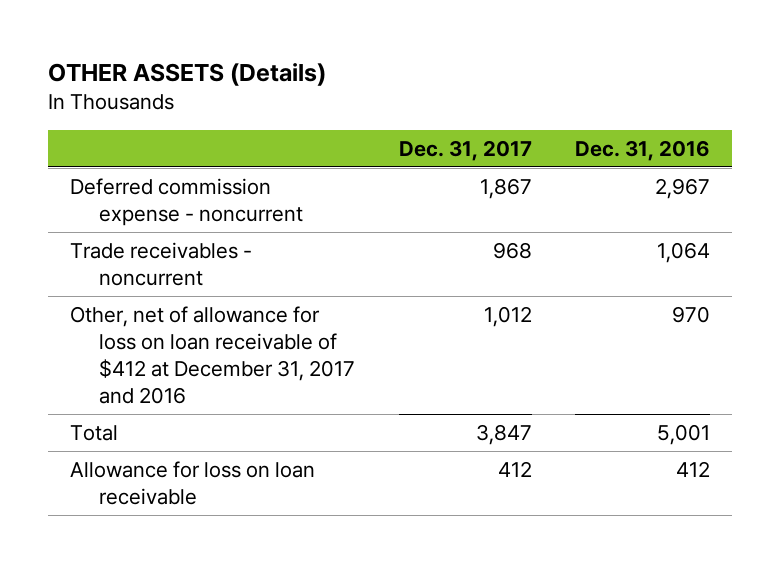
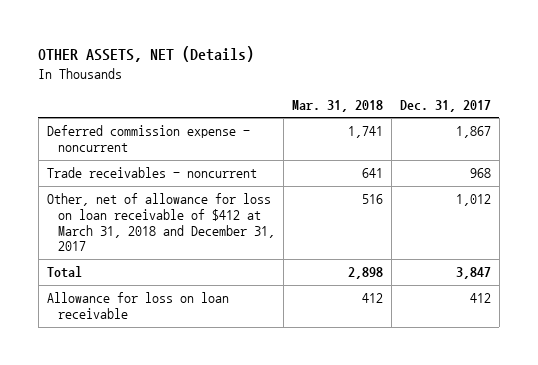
[48,62,327,86] OTHER ASSETS (Details) -> [38,46,255,63] OTHER ASSETS, NET (Details)
[575,139,711,161] Dec. 31, 2016 -> none
none -> [292,99,384,112] Mar. 31, 2018
[70,305,355,405] Other, net of allowance for loss on loan receivable of $412 at December 31, 2017 and 2016 -> [46,193,276,252] Other, net of allowance for loss on loan receivable of $412 at March 31, 2018 and December 31, 2017

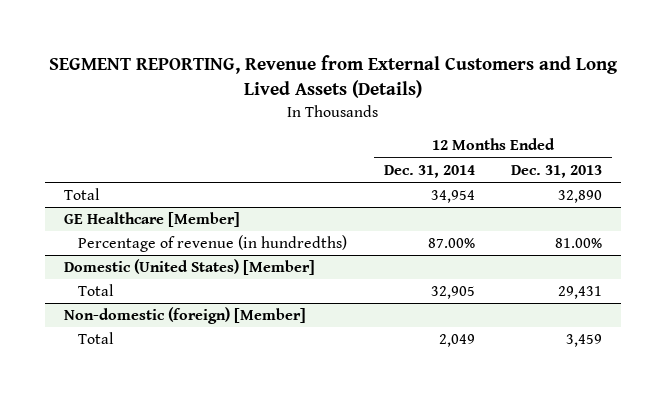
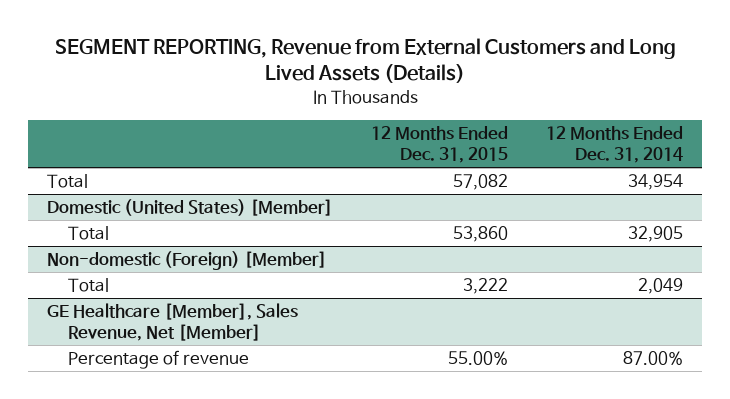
[511,164,603,178] Dec. 31, 2013 -> none
none -> [371,126,509,164] 12 Months Ended Dec. 31, 2015
[63,212,240,228] GE Healthcare [Member] -> none
[77,235,347,253] Percentage of revenue (in hundredths) -> none
[63,307,306,325] Non-domestic (foreign) [Member] -> [46,251,327,271] Non-domestic (Foreign) [Member]
none -> [46,303,298,342] GE Healthcare [Member], Sales Revenue, Net [Member]
none -> [67,350,249,370] Percentage of revenue

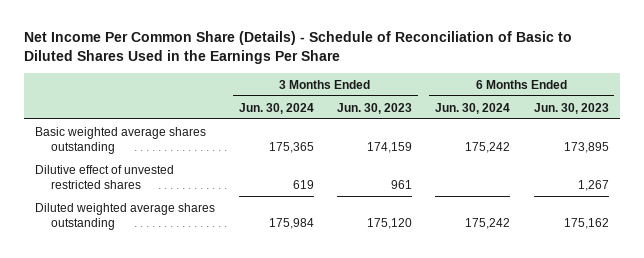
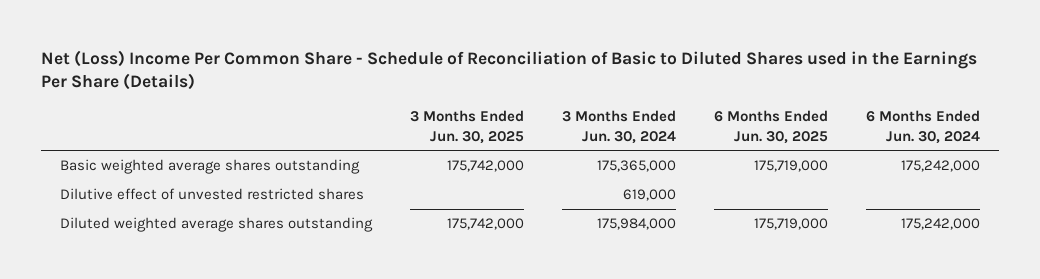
[23,31,572,64] Net Income Per Common Share (Details) - Schedule of Reconciliation of Basic to Diluted Shares Used in the Earnings Per Share -> [40,50,977,91] Net (Loss) Income Per Common Share - Schedule of Reconciliation of Basic to Diluted Shares used in the Earnings Per Share (Details)
[336,102,412,114] Jun. 30, 2023 -> none
[533,102,609,114] Jun. 30, 2023 -> none
none -> [409,110,524,144] 3 Months Ended Jun. 30, 2025
none -> [714,110,829,144] 6 Months Ended Jun. 30, 2025
[268,141,314,153] 175,365 -> [596,160,676,173] 175,365,000
[465,141,511,153] 175,242 -> [901,160,981,173] 175,242,000
[292,179,314,189] 619 -> [622,189,676,202] 619,000
[268,217,314,229] 175,984 -> [596,218,676,231] 175,984,000
[465,217,511,229] 175,242 -> [901,218,981,231] 175,242,000

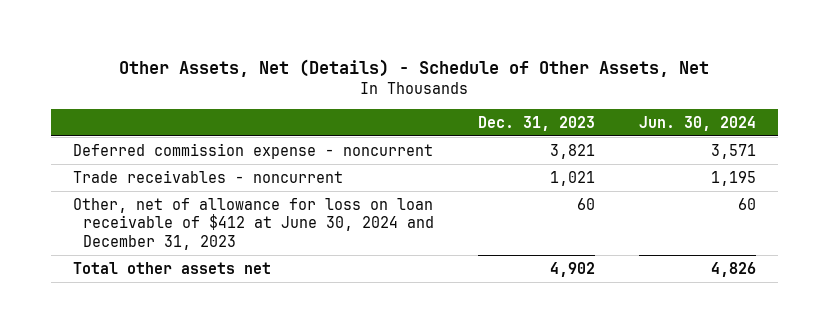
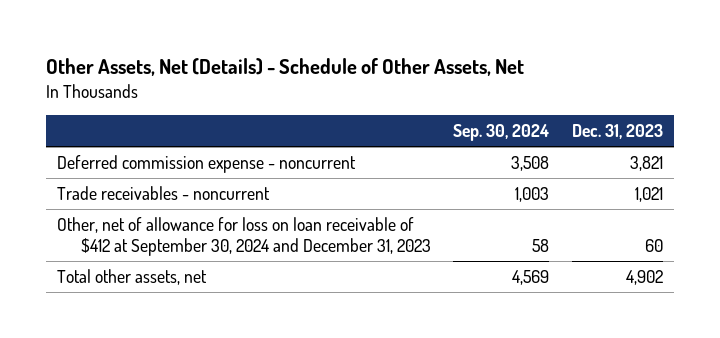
[639,115,757,131] Jun. 30, 2024 -> none
none -> [453,124,550,142] Sep. 30, 2024
[72,197,435,250] Other, net of allowance for loss on loan receivable of $412 at June 30, 2024 and December 31, 2023 -> [57,216,432,256] Other, net of allowance for loss on loan receivable of $412 at September 30, 2024 and December 31, 2023
[72,261,271,274] Total other assets net -> [57,268,208,285] Total other assets, net

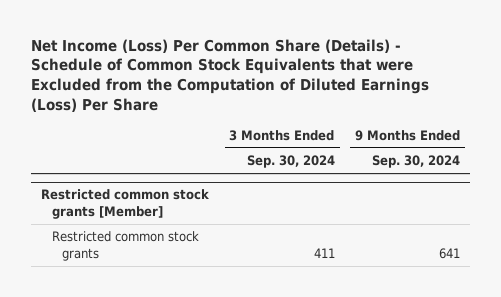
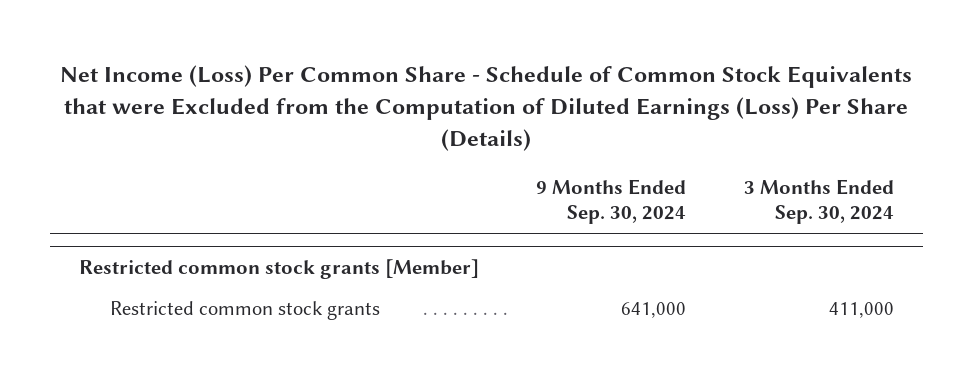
[30,38,429,112] Net Income (Loss) Per Common Share (Details) - Schedule of Common Stock Equivalents that were Excluded from the Computation of Diluted Earnings (Loss) Per Share -> [60,64,913,151] Net Income (Loss) Per Common Share - Schedule of Common Stock Equivalents that were Excluded from the Computation of Diluted Earnings (Loss) Per Share (Details)
[313,247,335,258] 411 -> [828,302,894,319] 411,000
[439,247,461,259] 641 -> [621,302,687,319] 641,000

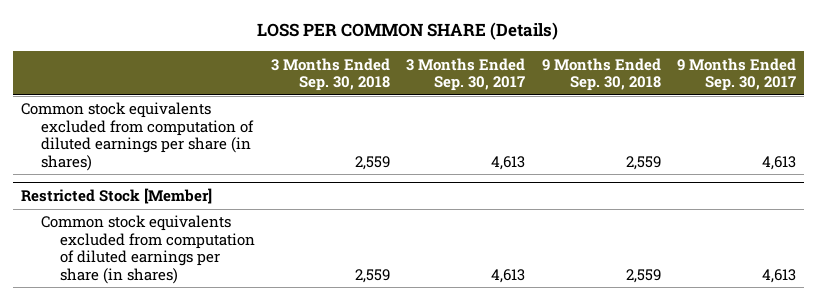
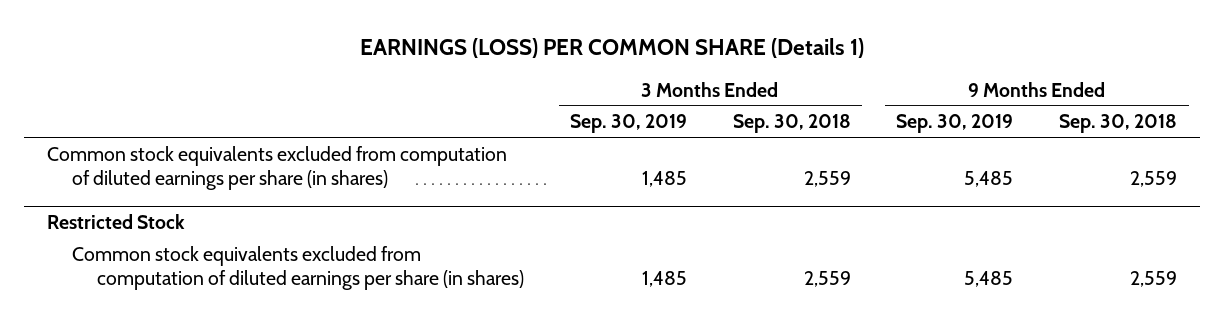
[257,22,559,41] LOSS PER COMMON SHARE (Details) -> [360,37,865,58] EARNINGS (LOSS) PER COMMON SHARE (Details 1)
[406,57,526,92] 3 Months Ended Sep. 30, 2017 -> none
[676,57,796,92] 9 Months Ended Sep. 30, 2017 -> none
none -> [570,114,688,134] Sep. 30, 2019
none -> [896,114,1014,134] Sep. 30, 2019
[21,188,213,205] Restricted Stock [Member] -> [47,213,186,229] Restricted Stock

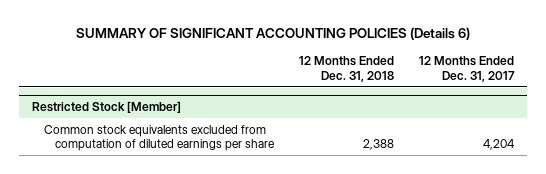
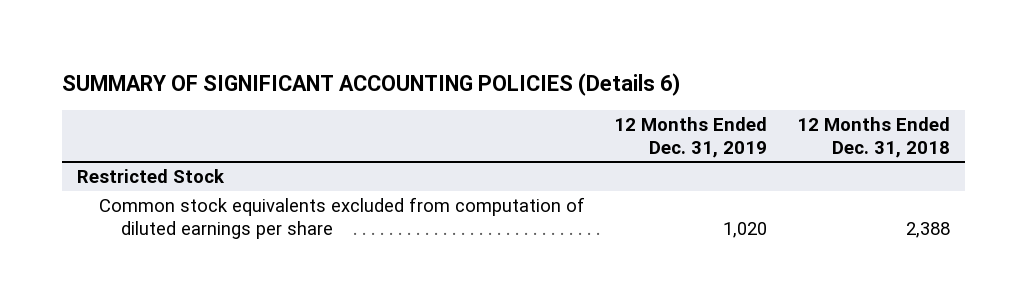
[419,56,516,82] 12 Months Ended Dec. 31, 2017 -> none
none -> [614,116,768,158] 12 Months Ended Dec. 31, 2019
[31,100,181,113] Restricted Stock [Member] -> [76,168,225,183] Restricted Stock

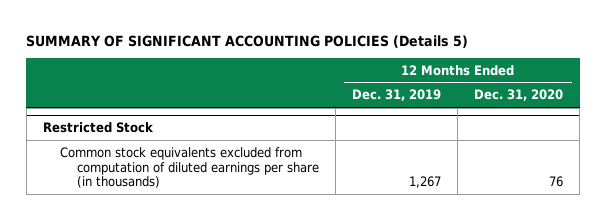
[61,72,680,96] SUMMARY OF SIGNIFICANT ACCOUNTING POLICIES (Details 6) -> [26,34,469,48] SUMMARY OF SIGNIFICANT ACCOUNTING POLICIES (Details 5)
[797,116,951,158] 12 Months Ended Dec. 31, 2018 -> none
none -> [474,89,564,102] Dec. 31, 2020
[98,196,585,240] Common stock equivalents excluded from computation of diluted earnings per share -> [59,146,319,189] Common stock equivalents excluded from computation of diluted earnings per share (in thousands)
[723,222,768,239] 1,020 -> [408,176,441,189] 1,267

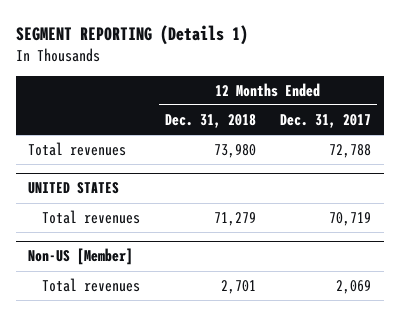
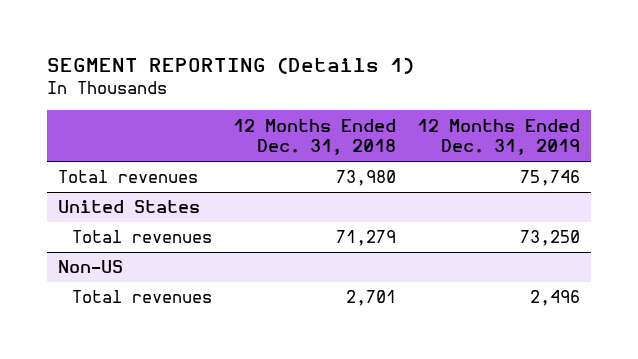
[280,113,372,128] Dec. 31, 2017 -> none
none -> [417,118,581,156] 12 Months Ended Dec. 31, 2019
[27,182,119,195] UNITED STATES -> [57,200,200,214] United States
[27,248,133,266] Non-US [Member] -> [57,260,123,274] Non-US

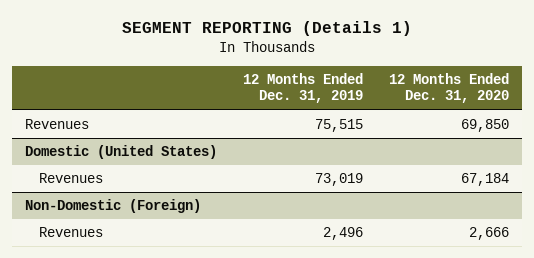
[232,118,396,156] 12 Months Ended Dec. 31, 2018 -> none
none -> [389,72,510,104] 12 Months Ended Dec. 31, 2020
[57,170,198,184] Total revenues -> [24,119,89,130] Revenues
[520,170,581,187] 75,746 -> [314,119,363,133] 75,515
[57,200,200,214] United States -> [24,145,217,160] Domestic (United States)
[71,230,212,244] Total revenues -> [38,173,103,184] Revenues
[520,230,581,247] 73,250 -> [314,173,363,187] 73,019
[57,260,123,274] Non-US -> [24,199,201,214] Non-Domestic (Foreign)
[71,290,212,304] Total revenues -> [38,227,103,238] Revenues

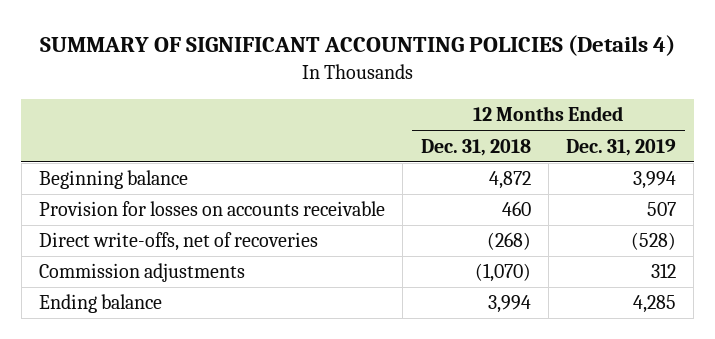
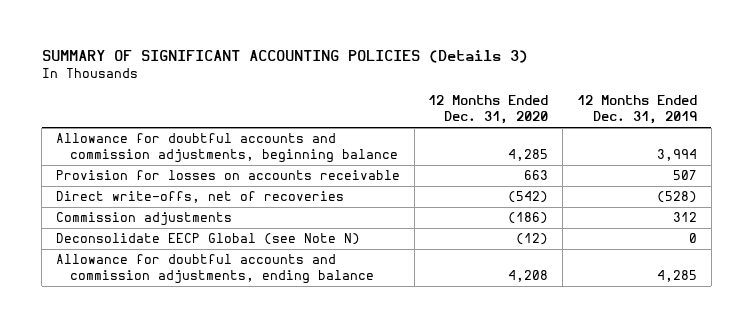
[39,35,675,57] SUMMARY OF SIGNIFICANT ACCOUNTING POLICIES (Details 4) -> [41,49,528,63] SUMMARY OF SIGNIFICANT ACCOUNTING POLICIES (Details 3)
[420,138,531,156] Dec. 31, 2018 -> none
none -> [428,95,549,125] 12 Months Ended Dec. 31, 2020
[39,170,189,190] Beginning balance -> [55,133,399,164] Allowance for doubtful accounts and commission adjustments, beginning balance
none -> [55,233,360,246] Deconsolidate EECP Global (see Note N)
[39,294,163,314] Ending balance -> [55,254,375,285] Allowance for doubtful accounts and commission adjustments, ending balance

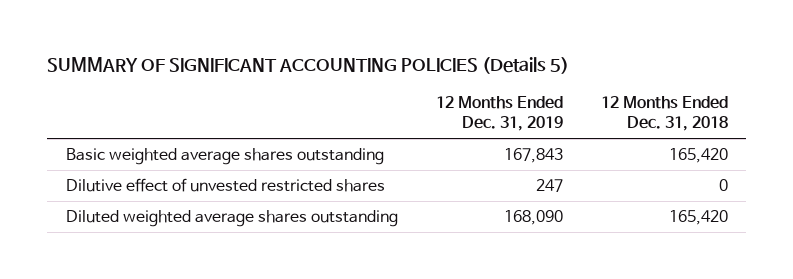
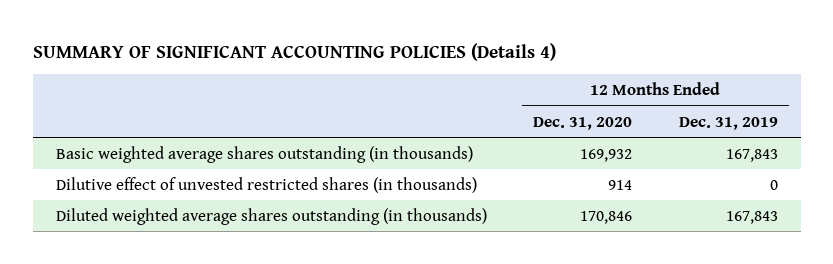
[46,57,569,75] SUMMARY OF SIGNIFICANT ACCOUNTING POLICIES (Details 5) -> [32,42,556,61] SUMMARY OF SIGNIFICANT ACCOUNTING POLICIES (Details 4)
[600,96,728,132] 12 Months Ended Dec. 31, 2018 -> none
none -> [533,116,633,130] Dec. 31, 2020
[65,148,384,166] Basic weighted average shares outstanding -> [55,145,473,163] Basic weighted average shares outstanding (in thousands)
[65,178,385,193] Dilutive effect of unvested restricted shares -> [55,176,477,193] Dilutive effect of unvested restricted shares (in thousands)
[535,179,563,193] 247 -> [769,179,778,190] 0
[65,210,398,228] Diluted weighted average shares outstanding -> [55,207,487,225] Diluted weighted average shares outstanding (in thousands)
[503,210,563,226] 168,090 -> [725,210,778,224] 167,843

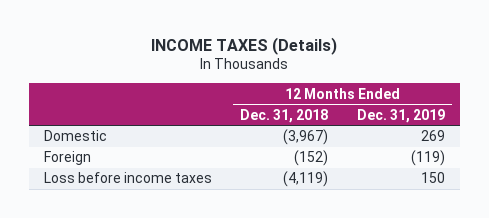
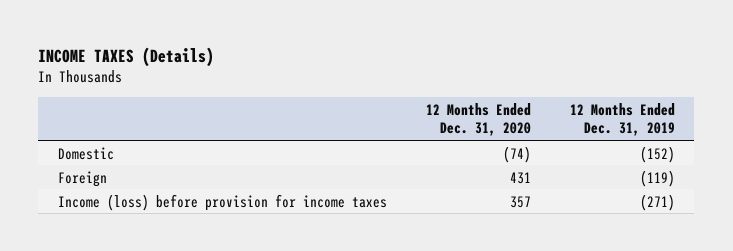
[240,108,329,123] Dec. 31, 2018 -> none
none -> [425,102,531,137] 12 Months Ended Dec. 31, 2020
[421,130,446,142] 269 -> [639,145,675,163] (152)
[43,172,212,184] Loss before income taxes -> [57,193,387,211] Income (loss) before provision for income taxes
[421,172,446,184] 150 -> [639,193,675,211] (271)

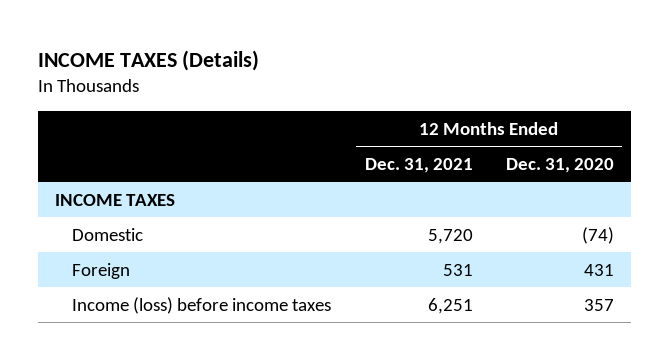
[569,102,675,137] 12 Months Ended Dec. 31, 2019 -> none
none -> [364,157,473,173] Dec. 31, 2021
none -> [55,193,176,206] INCOME TAXES
[57,193,387,211] Income (loss) before provision for income taxes -> [72,296,332,314] Income (loss) before income taxes

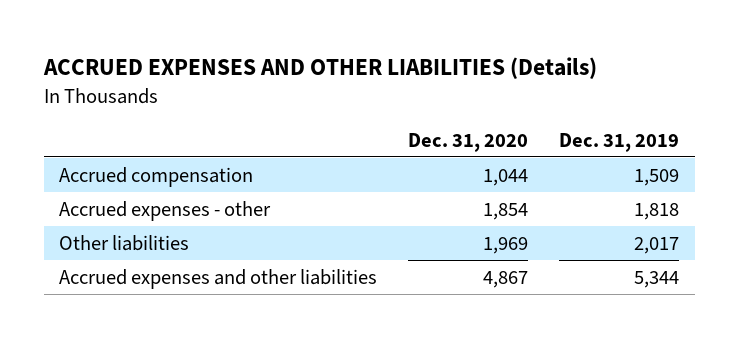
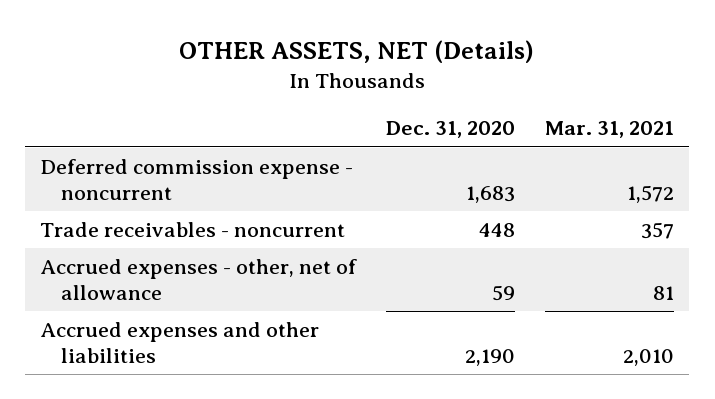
[42,57,597,80] ACCRUED EXPENSES AND OTHER LIABILITIES (Details) -> [179,39,535,63] OTHER ASSETS, NET (Details)
[559,132,680,152] Dec. 31, 2019 -> none
none -> [545,121,675,139] Mar. 31, 2021
[59,166,254,187] Accrued compensation -> none
[59,234,190,251] Other liabilities -> none
none -> [40,159,354,200] Deferred commission expense - noncurrent
none -> [40,222,346,238] Trade receivables - noncurrent
[59,200,272,221] Accrued expenses - other -> [40,259,358,300] Accrued expenses - other, net of allowance
[483,202,529,220] 1,854 -> [492,284,516,301] 59
[483,270,529,288] 4,867 -> [465,348,516,366] 2,190

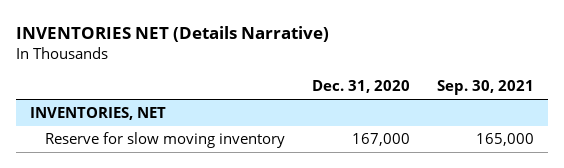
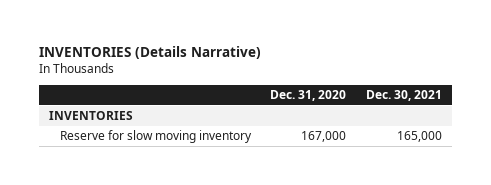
[16,25,330,42] INVENTORIES NET (Details Narrative) -> [38,46,261,60] INVENTORIES (Details Narrative)
[437,80,535,96] Sep. 30, 2021 -> none
none -> [366,90,443,102] Dec. 30, 2021
[29,107,166,121] INVENTORIES, NET -> [48,111,133,121] INVENTORIES

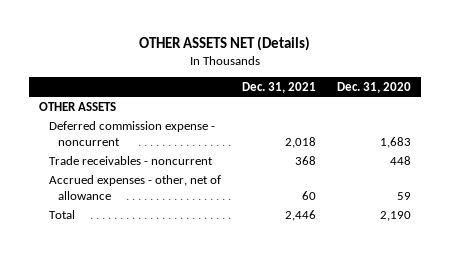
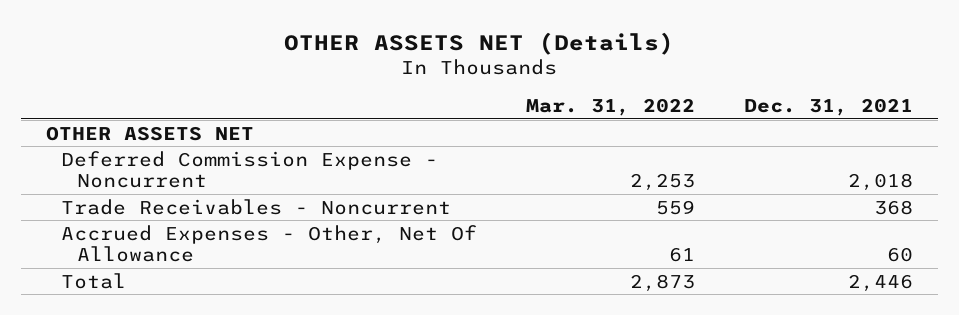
[336,81,411,93] Dec. 31, 2020 -> none
none -> [526,98,696,117] Mar. 31, 2022
[39,101,117,111] OTHER ASSETS -> [45,125,254,141] OTHER ASSETS NET
[48,120,215,146] Deferred commission expense - noncurrent -> [61,150,439,188] Deferred Commission Expense - Noncurrent
[48,155,213,165] Trade receivables - noncurrent -> [61,198,452,215] Trade Receivables - Noncurrent
[48,174,221,200] Accrued expenses - other, net of allowance -> [61,224,478,262] Accrued Expenses - Other, Net Of Allowance

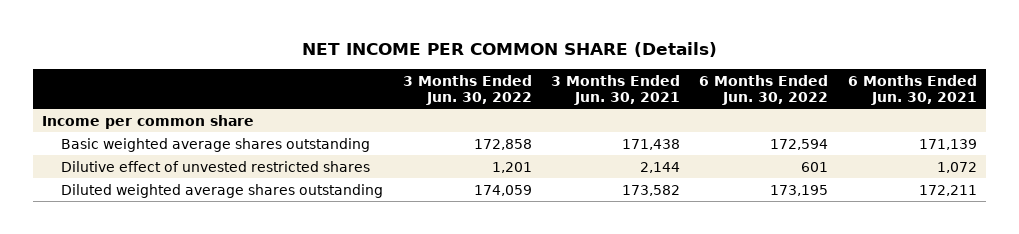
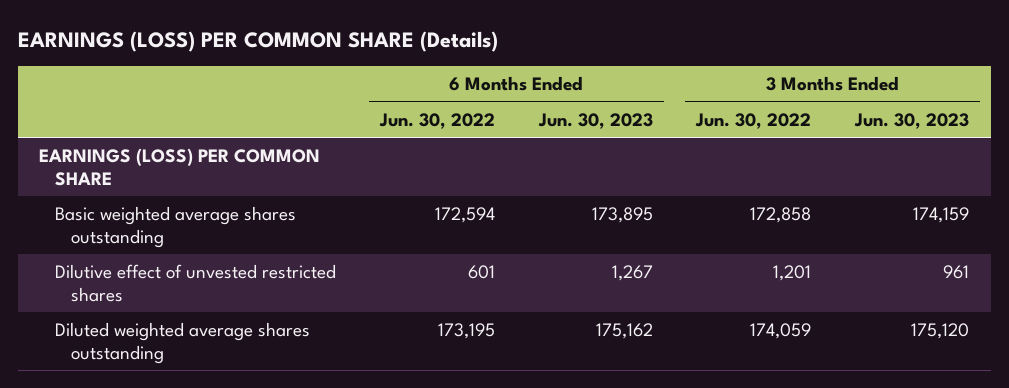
[301,41,717,57] NET INCOME PER COMMON SHARE (Details) -> [17,31,498,53] EARNINGS (LOSS) PER COMMON SHARE (Details)
[551,74,681,105] 3 Months Ended Jun. 30, 2021 -> none
[847,74,977,105] 6 Months Ended Jun. 30, 2021 -> none
none -> [537,112,653,129] Jun. 30, 2023
none -> [854,112,970,129] Jun. 30, 2023
[42,114,255,129] Income per common share -> [39,148,321,186] EARNINGS (LOSS) PER COMMON SHARE

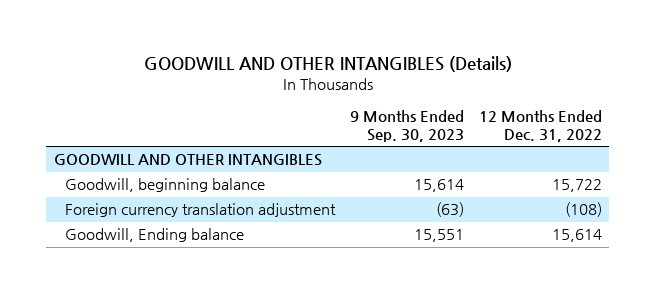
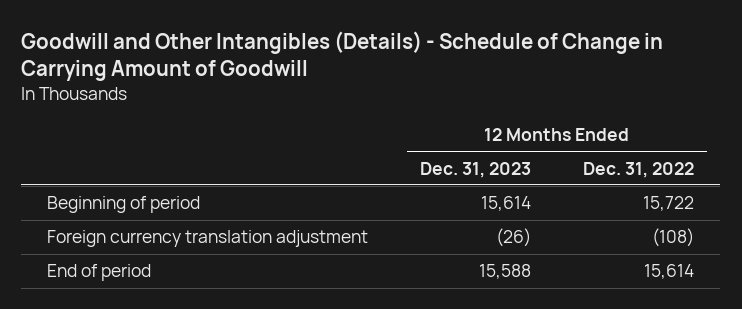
[143,55,512,72] GOODWILL AND OTHER INTANGIBLES (Details) -> [21,30,664,82] Goodwill and Other Intangibles (Details) - Schedule of Change in Carrying Amount of Goodwill
[349,109,464,142] 9 Months Ended Sep. 30, 2023 -> none
none -> [420,161,532,178] Dec. 31, 2023
[53,154,322,167] GOODWILL AND OTHER INTANGIBLES -> none
[64,178,265,193] Goodwill, beginning balance -> [47,196,201,214] Beginning of period
[64,228,244,243] Goodwill, Ending balance -> [47,264,152,282] End of period

